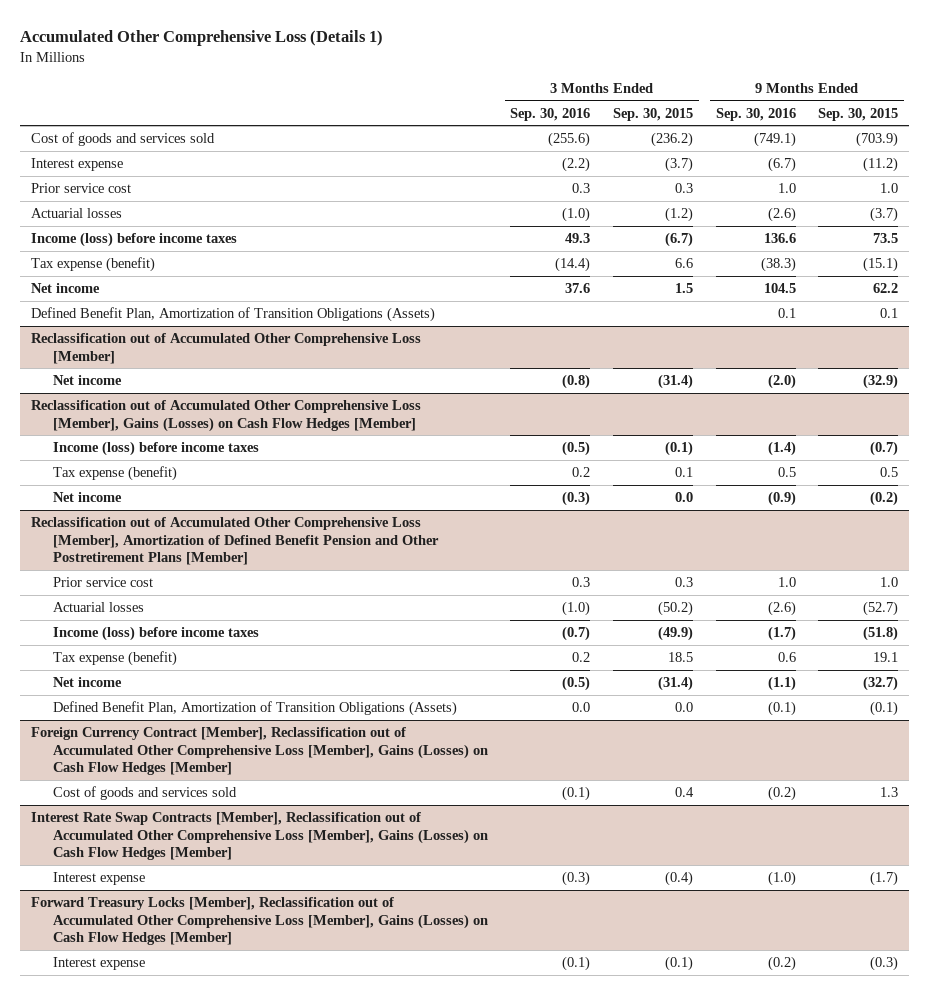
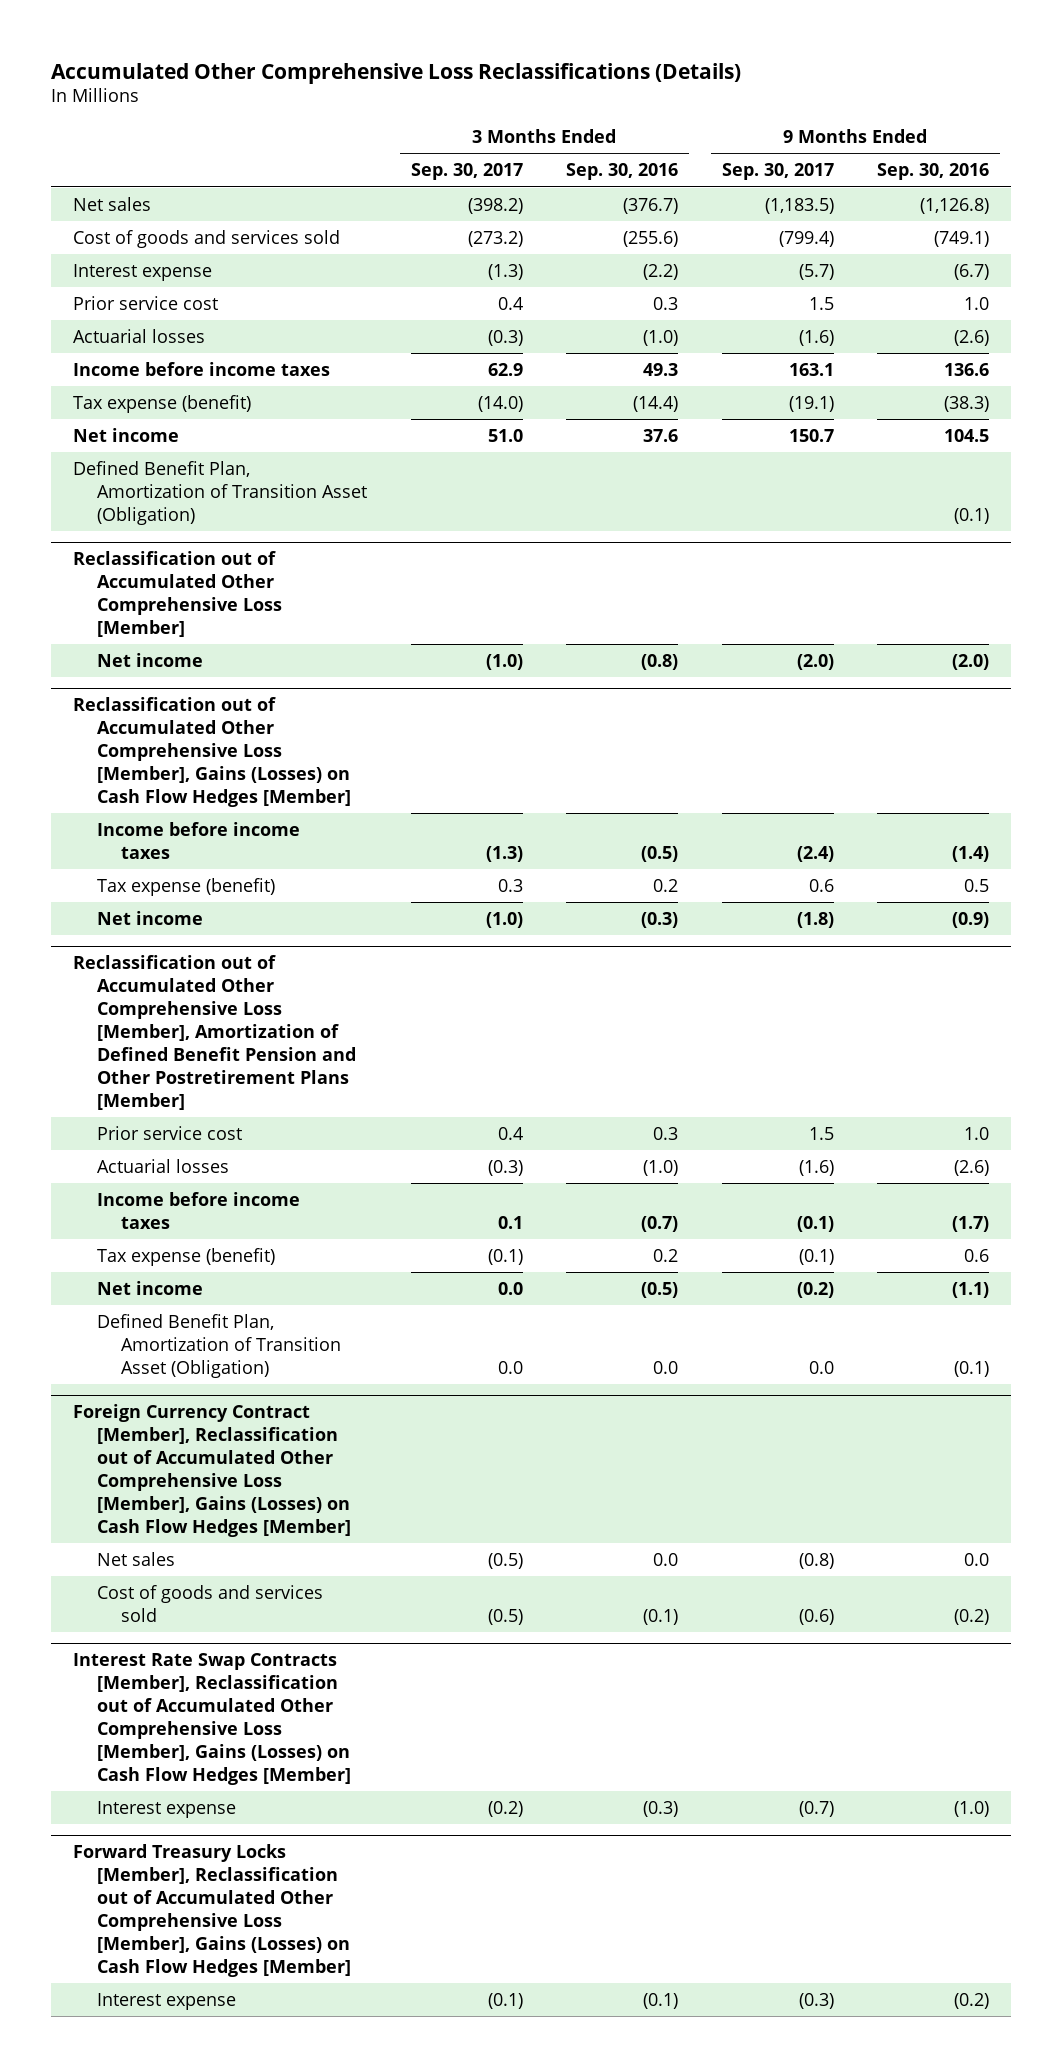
[20,30,384,47] Accumulated Other Comprehensive Loss (Details 1) -> [51,62,742,84] Accumulated Other Comprehensive Loss Reclassifications (Details)
[612,107,693,121] Sep. 30, 2015 -> none
[818,107,899,121] Sep. 30, 2015 -> none
none -> [410,163,523,181] Sep. 30, 2017
none -> [721,163,834,181] Sep. 30, 2017
none -> [72,196,151,211] Net sales
[31,231,238,247] Income (loss) before income taxes -> [72,361,330,376] Income before income taxes
[31,306,436,322] Defined Benefit Plan, Amortization of Transition Obligations (Assets) -> [72,460,368,525] Defined Benefit Plan, Amortization of Transition Asset (Obligation)
[777,307,796,318] 0.1 -> [954,507,990,524] (0.1)
[52,440,259,456] Income (loss) before income taxes -> [97,821,301,859] Income before income taxes
[52,625,259,641] Income (loss) before income taxes -> [97,1191,301,1229] Income before income taxes
[52,700,457,716] Defined Benefit Plan, Amortization of Transition Obligations (Assets) -> [97,1313,342,1378] Defined Benefit Plan, Amortization of Transition Asset (Obligation)
none -> [97,1551,176,1566] Net sales

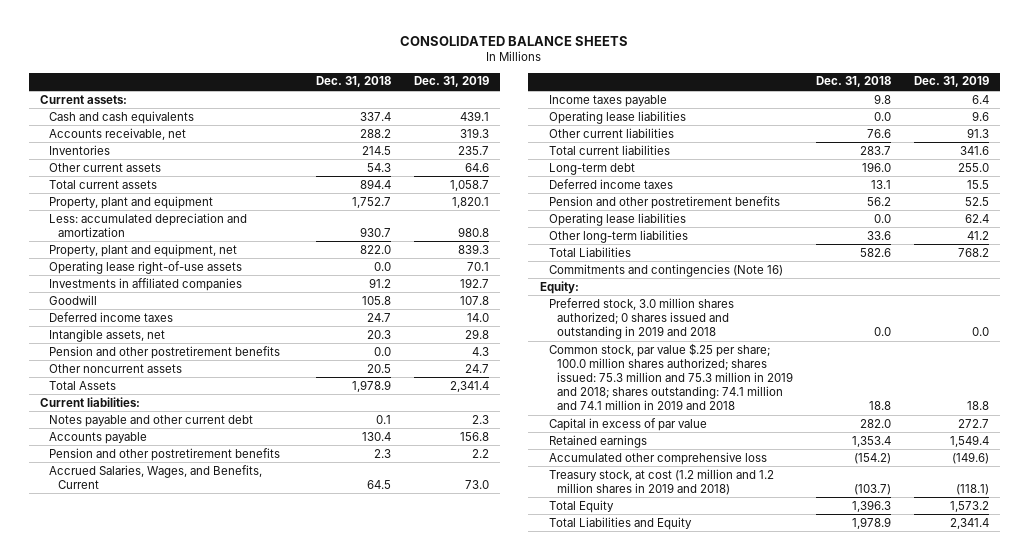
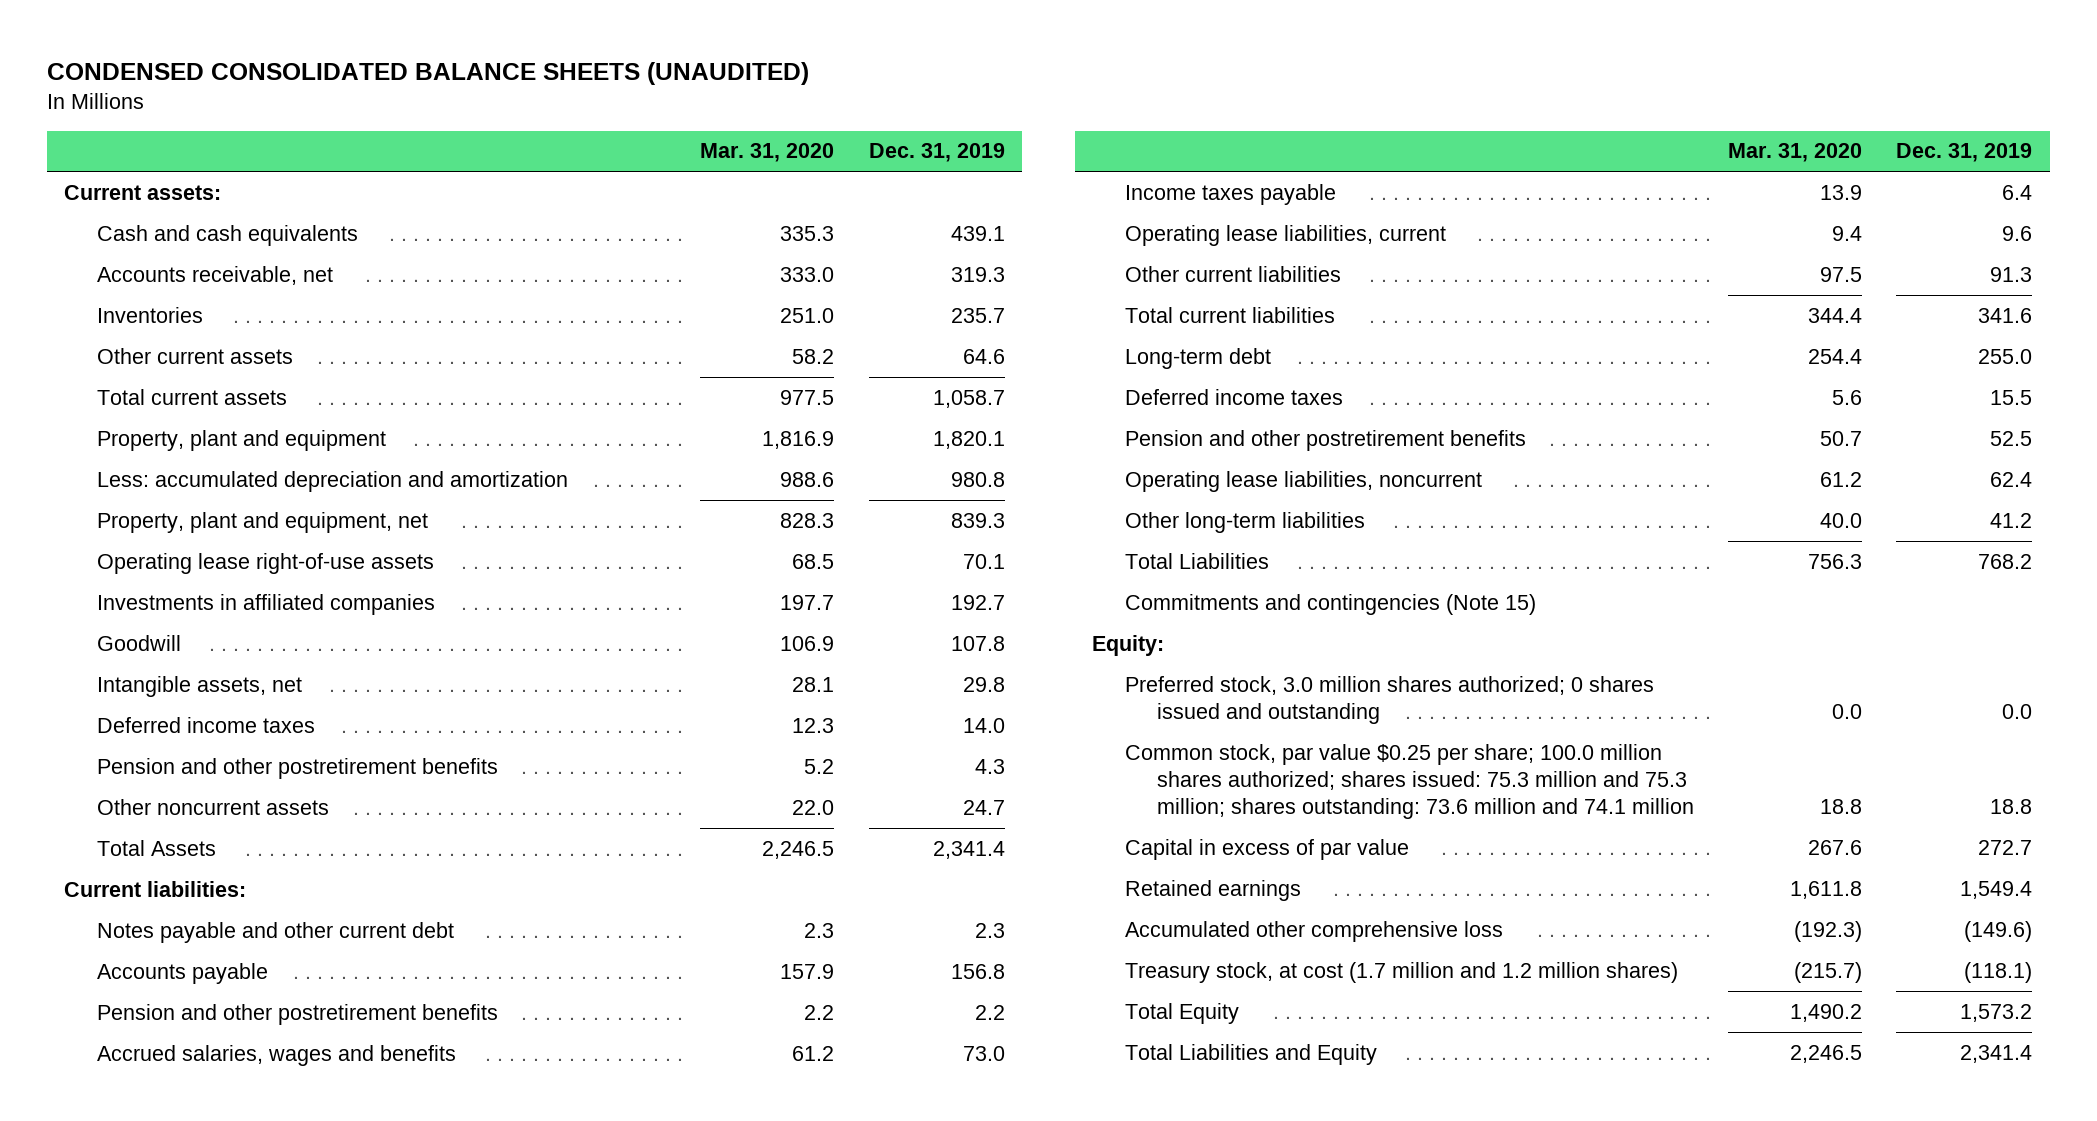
[400,36,629,47] CONSOLIDATED BALANCE SHEETS -> [47,62,810,86] CONDENSED CONSOLIDATED BALANCE SHEETS (UNAUDITED)
[316,76,392,88] Dec. 31, 2018 -> none
none -> [700,143,835,163] Mar. 31, 2020
[48,311,173,322] Deferred income taxes -> [96,716,315,733] Deferred income taxes
[48,464,262,489] Accrued Salaries, Wages, and Benefits, Current -> [96,1044,456,1066] Accrued salaries, wages and benefits
[548,110,686,124] Operating lease liabilities -> [1124,224,1446,246] Operating lease liabilities, current
[548,212,686,226] Operating lease liabilities -> [1124,470,1482,492] Operating lease liabilities, noncurrent
[548,263,783,277] Commitments and contingencies (Note 16) -> [1124,593,1536,615] Commitments and contingencies (Note 15)
[548,297,734,339] Preferred stock, 3.0 million shares authorized; 0 shares issued and outstanding in 2019 and 2018 -> [1124,675,1654,724] Preferred stock, 3.0 million shares authorized; 0 shares issued and outstanding
[548,342,794,411] Common stock, par value $.25 per share; 100.0 million shares authorized; shares issued: 75.3 million and 75.3 million in 2019 and 2018; shares outstanding: 74.1 million and 74.1 million in 2019 and 2018 -> [1124,743,1694,819] Common stock, par value $0.25 per share; 100.0 million shares authorized; shares issued: 75.3 million and 75.3 million; shares outstanding: 73.6 million and 74.1 million
[548,468,774,495] Treasury stock, at cost (1.2 million and 1.2 million shares in 2019 and 2018) -> [1124,961,1678,983] Treasury stock, at cost (1.7 million and 1.2 million shares)

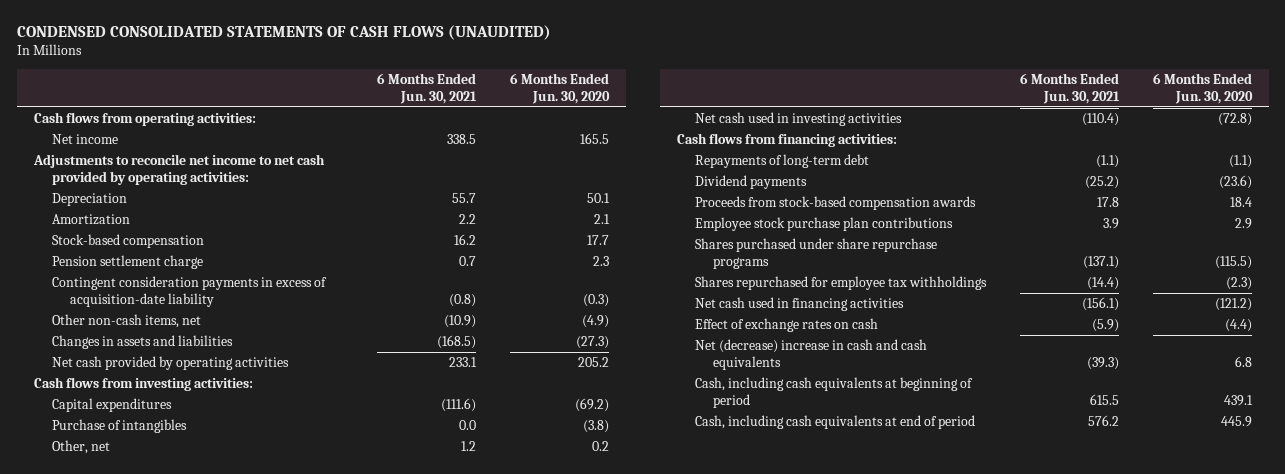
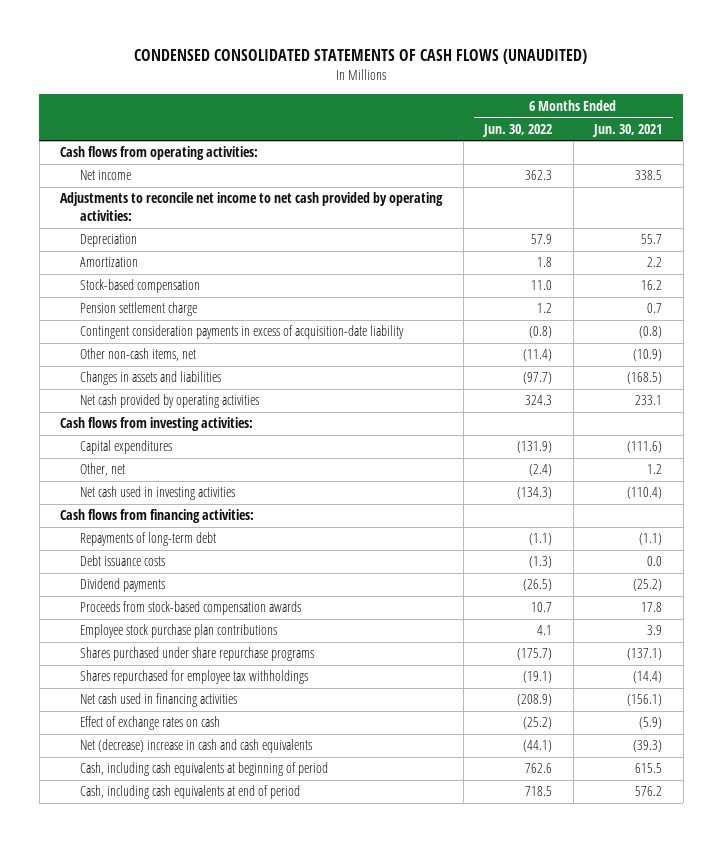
[509,73,610,104] 6 Months Ended Jun. 30, 2020 -> none
none -> [482,123,553,137] Jun. 30, 2022
[51,419,187,434] Purchase of intangibles -> none
none -> [79,555,165,567] Debt issuance costs

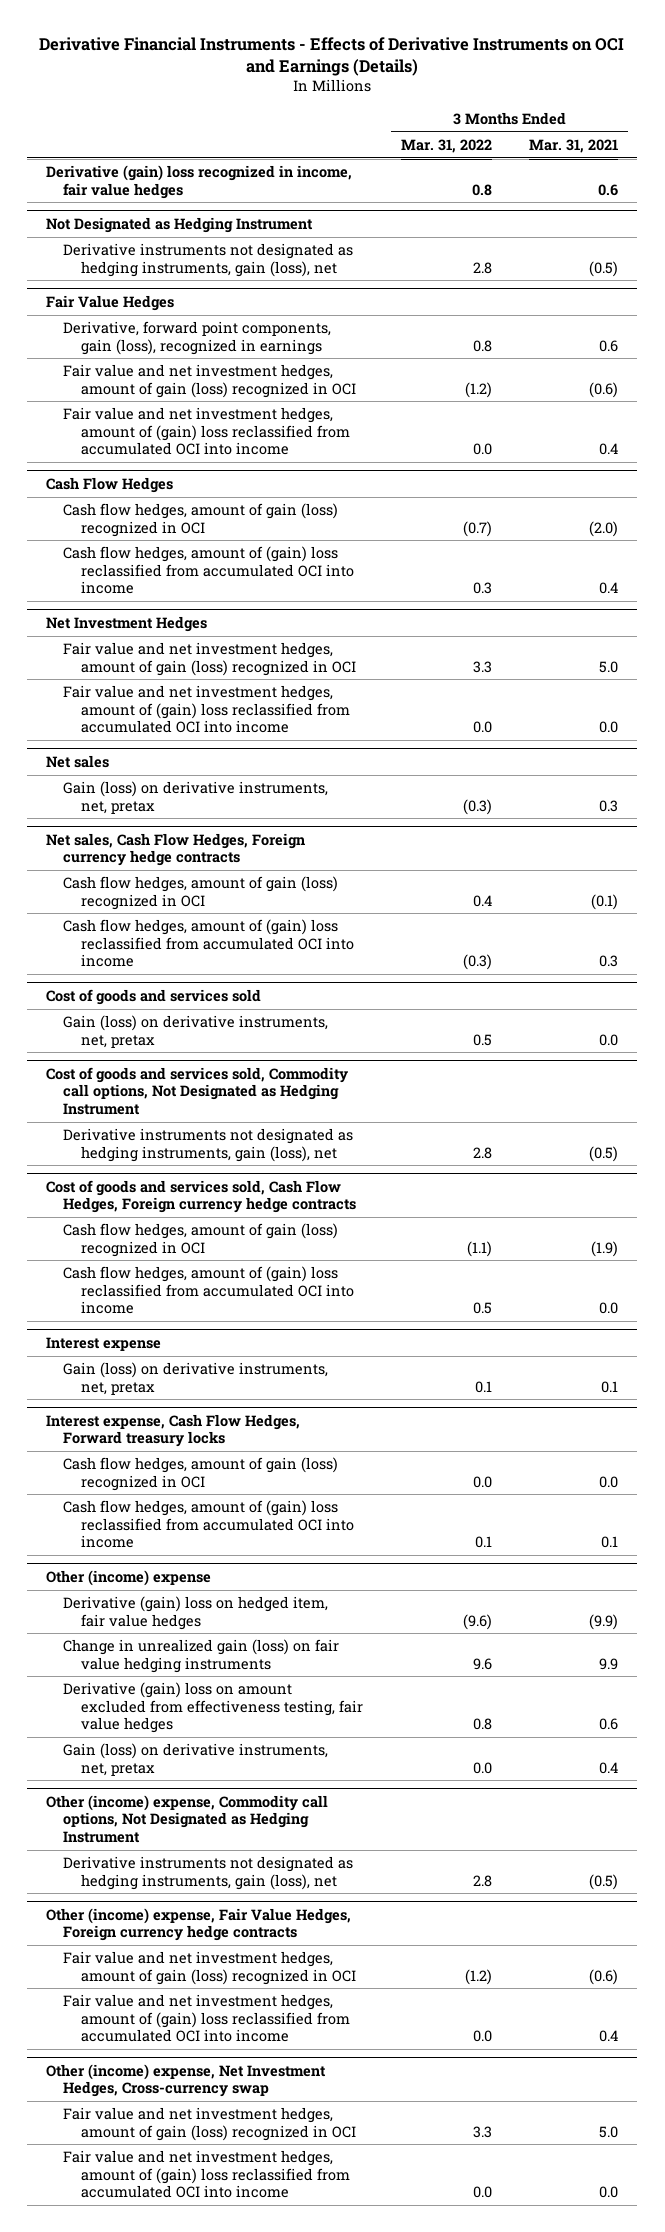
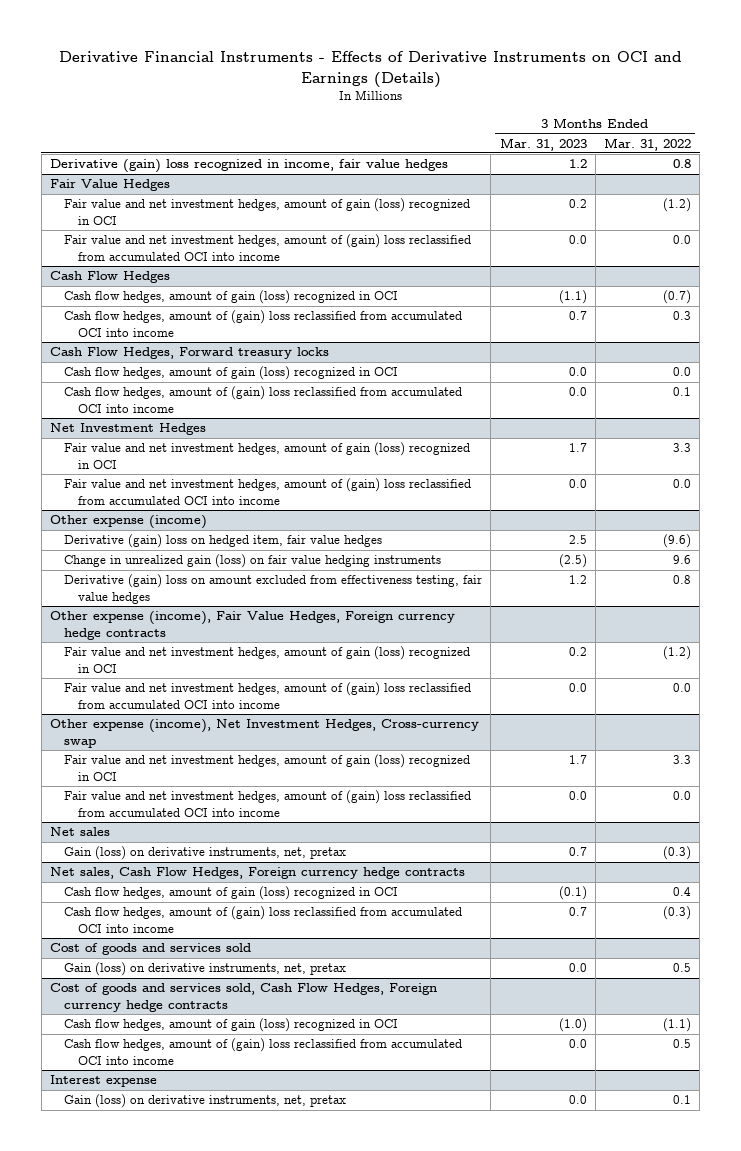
[529,138,619,153] Mar. 31, 2021 -> none
none -> [499,137,587,151] Mar. 31, 2023
[46,216,314,233] Not Designated as Hedging Instrument -> none
[63,243,354,277] Derivative instruments not designated as hedging instruments, gain (loss), net -> none
[63,321,332,355] Derivative, forward point components, gain (loss), recognized in earnings -> none
none -> [50,347,330,360] Cash Flow Hedges, Forward treasury locks
none -> [64,366,399,381] Cash flow hedges, amount of gain (loss) recognized in OCI
none -> [64,386,463,413] Cash flow hedges, amount of (gain) loss reclassified from accumulated OCI into income
none -> [50,515,208,530] Other expense (income)
none -> [64,534,383,549] Derivative (gain) loss on hedged item, fair value hedges
none -> [64,554,442,569] Change in unrealized gain (loss) on fair value hedging instruments
none -> [64,574,483,604] Derivative (gain) loss on amount excluded from effectiveness testing, fair value hedges
none -> [50,611,456,640] Other expense (income), Fair Value Hedges, Foreign currency hedge contracts
none -> [64,646,471,673] Fair value and net investment hedges, amount of gain (loss) recognized in OCI
none -> [64,682,472,709] Fair value and net investment hedges, amount of (gain) loss reclassified from accumulated OCI into income
none -> [50,719,480,748] Other expense (income), Net Investment Hedges, Cross-currency swap
none -> [64,754,471,781] Fair value and net investment hedges, amount of gain (loss) recognized in OCI
none -> [64,790,472,817] Fair value and net investment hedges, amount of (gain) loss reclassified from accumulated OCI into income
[46,1066,349,1116] Cost of goods and services sold, Commodity call options, Not Designated as Hedging Instrument -> none
[63,1128,354,1162] Derivative instruments not designated as hedging instruments, gain (loss), net -> none
[46,1413,301,1448] Interest expense, Cash Flow Hedges, Forward treasury locks -> none
[63,1457,339,1491] Cash flow hedges, amount of gain (loss) recognized in OCI -> none
[63,1500,354,1549] Cash flow hedges, amount of (gain) loss reclassified from accumulated OCI into income -> none
[46,1569,212,1586] Other (income) expense -> none
[63,1596,329,1630] Derivative (gain) loss on hedged item, fair value hedges -> none
[63,1639,340,1673] Change in unrealized gain (loss) on fair value hedging instruments -> none
[63,1682,363,1734] Derivative (gain) loss on amount excluded from effectiveness testing, fair value hedges -> none
[63,1743,329,1776] Gain (loss) on derivative instruments, net, pretax -> none
[46,1794,329,1844] Other (income) expense, Commodity call options, Not Designated as Hedging Instrument -> none
[63,1856,354,1890] Derivative instruments not designated as hedging instruments, gain (loss), net -> none
[46,1907,352,1942] Other (income) expense, Fair Value Hedges, Foreign currency hedge contracts -> none
[63,1951,356,1985] Fair value and net investment hedges, amount of gain (loss) recognized in OCI -> none
[63,1994,350,2043] Fair value and net investment hedges, amount of (gain) loss reclassified from accumulated OCI into income -> none
[46,2063,327,2098] Other (income) expense, Net Investment Hedges, Cross-currency swap -> none
[63,2107,356,2141] Fair value and net investment hedges, amount of gain (loss) recognized in OCI -> none
[63,2150,350,2199] Fair value and net investment hedges, amount of (gain) loss reclassified from accumulated OCI into income -> none

